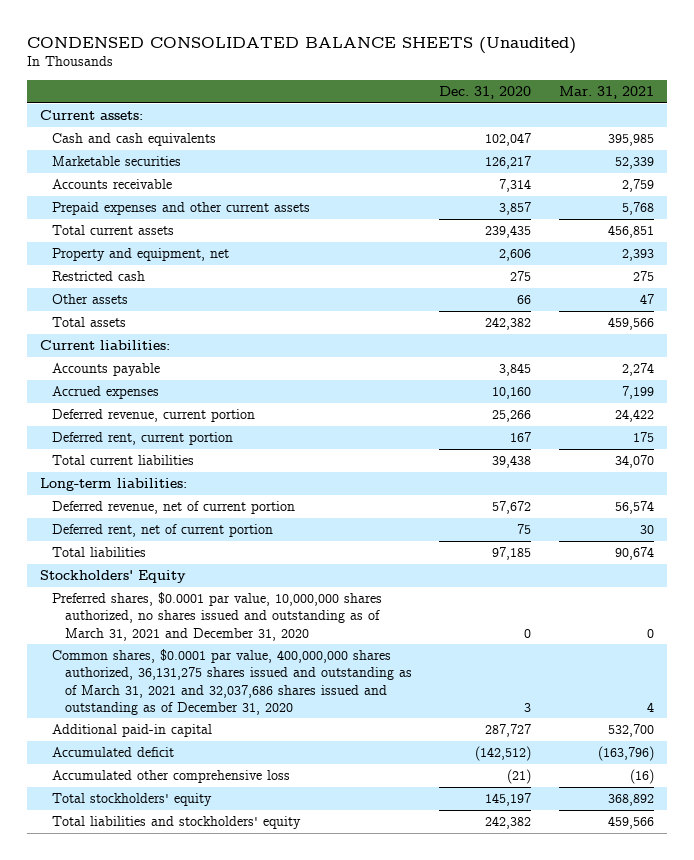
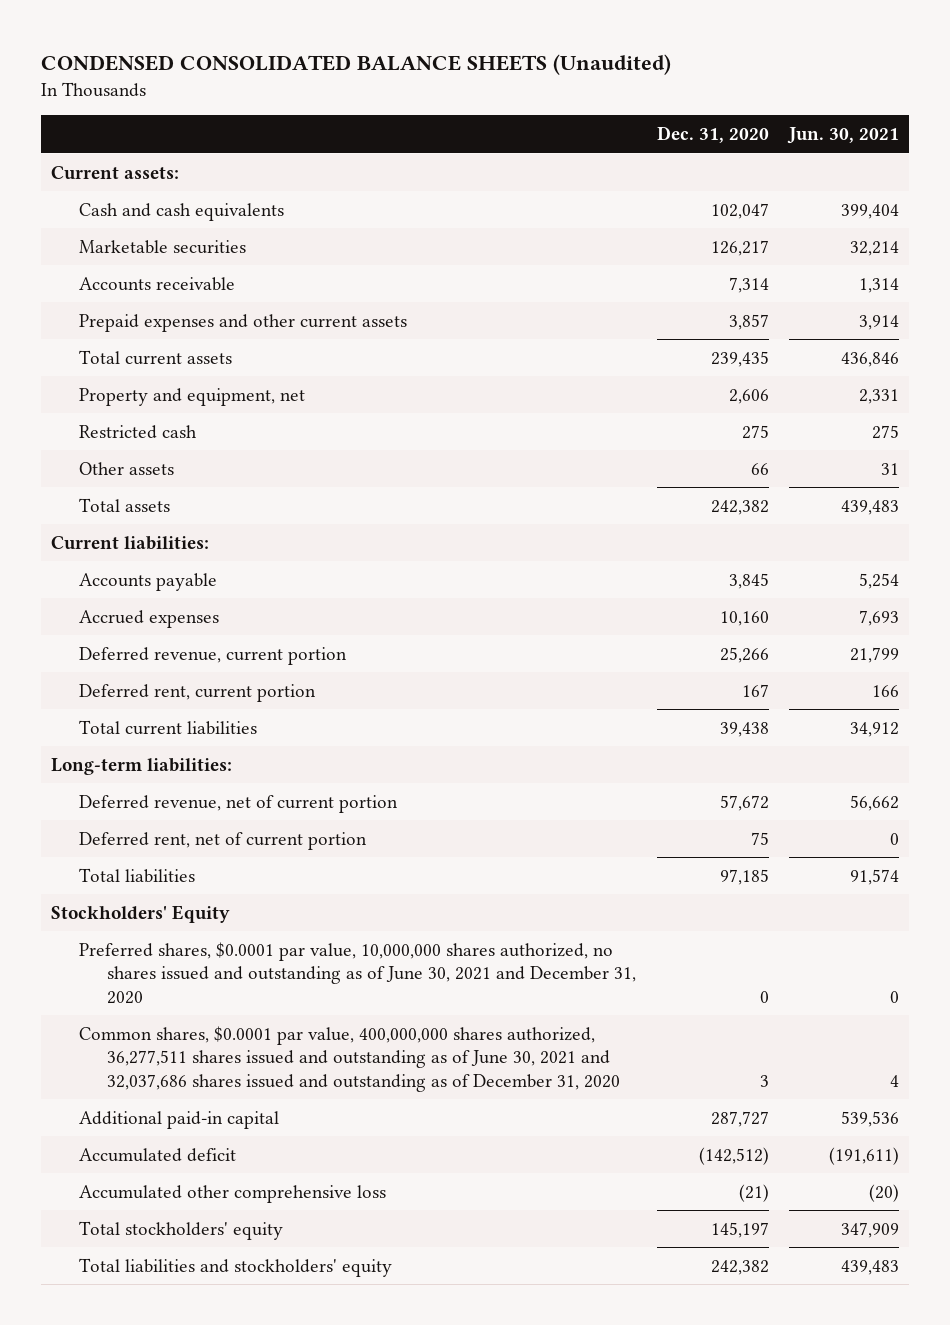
[558,85,654,99] Mar. 31, 2021 -> none
none -> [786,127,899,145] Jun. 30, 2021
[52,592,383,641] Preferred shares, $0.0001 par value, 10,000,000 shares authorized, no shares issued and outstanding as of March 31, 2021 and December 31, 2020 -> [79,941,637,1005] Preferred shares, $0.0001 par value, 10,000,000 shares authorized, no shares issued and outstanding as of June 30, 2021 and December 31, 2020
[52,649,412,715] Common shares, $0.0001 par value, 400,000,000 shares authorized, 36,131,275 shares issued and outstanding as of March 31, 2021 and 32,037,686 shares issued and outstanding as of December 31, 2020 -> [79,1025,621,1093] Common shares, $0.0001 par value, 400,000,000 shares authorized, 36,277,511 shares issued and outstanding as of June 30, 2021 and 32,037,686 shares issued and outstanding as of December 31, 2020

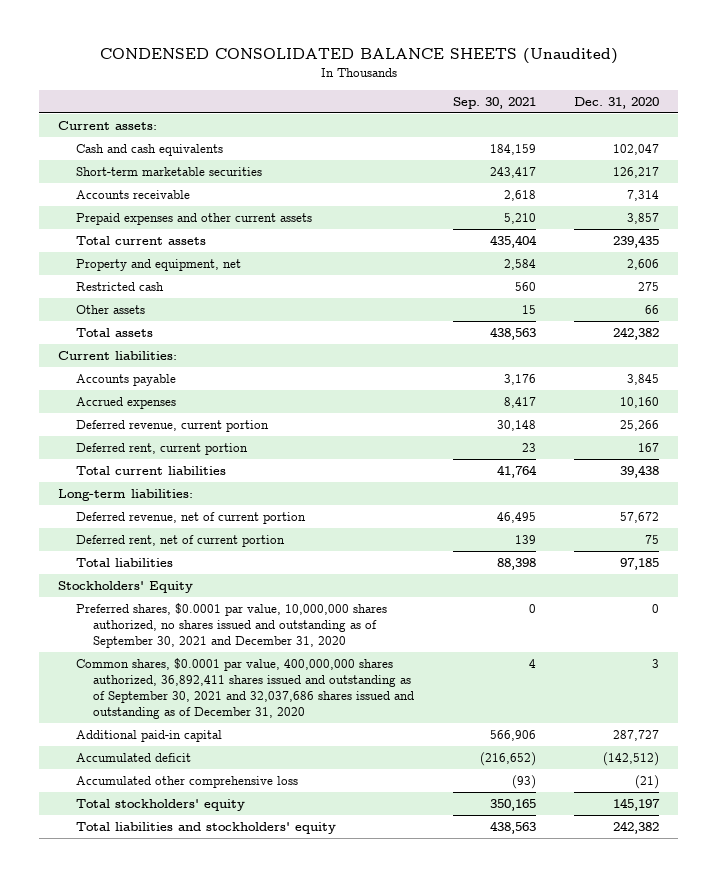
[786,127,899,145] Jun. 30, 2021 -> none
none -> [452,96,536,109] Sep. 30, 2021
[79,239,247,254] Marketable securities -> [75,166,262,176] Short-term marketable securities
[79,941,637,1005] Preferred shares, $0.0001 par value, 10,000,000 shares authorized, no shares issued and outstanding as of June 30, 2021 and December 31, 2020 -> [75,602,387,649] Preferred shares, $0.0001 par value, 10,000,000 shares authorized, no shares issued and outstanding as of September 30, 2021 and December 31, 2020
[79,1025,621,1093] Common shares, $0.0001 par value, 400,000,000 shares authorized, 36,277,511 shares issued and outstanding as of June 30, 2021 and 32,037,686 shares issued and outstanding as of December 31, 2020 -> [75,657,415,720] Common shares, $0.0001 par value, 400,000,000 shares authorized, 36,892,411 shares issued and outstanding as of September 30, 2021 and 32,037,686 shares issued and outstanding as of December 31, 2020

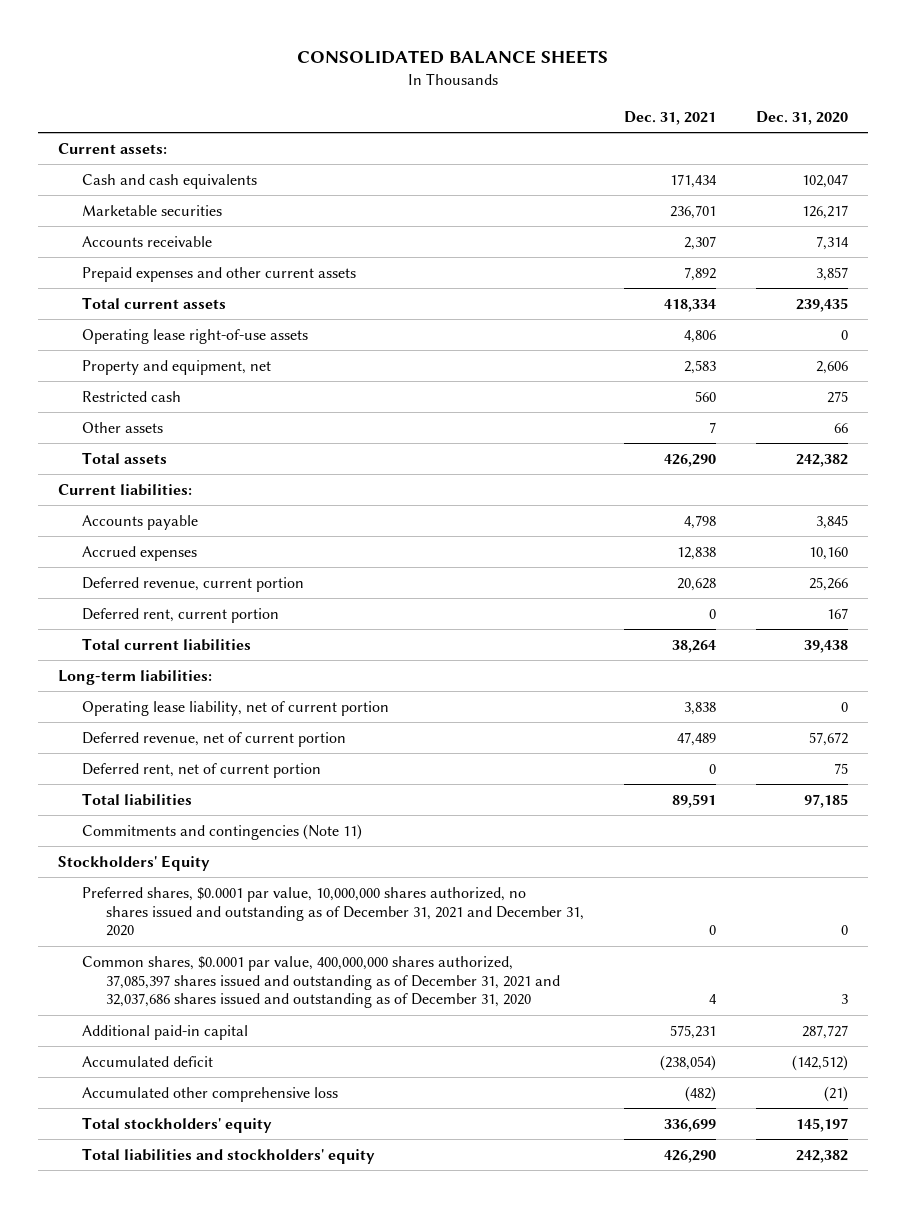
[99,48,618,65] CONDENSED CONSOLIDATED BALANCE SHEETS (Unaudited) -> [297,50,609,65] CONSOLIDATED BALANCE SHEETS
[452,96,536,109] Sep. 30, 2021 -> none
none -> [624,111,717,126] Dec. 31, 2021
[75,166,262,176] Short-term marketable securities -> [82,204,223,216] Marketable securities
none -> [82,328,309,344] Operating lease right-of-use assets
none -> [82,700,390,716] Operating lease liability, net of current portion
none -> [82,823,363,840] Commitments and contingencies (Note 11)
[75,602,387,649] Preferred shares, $0.0001 par value, 10,000,000 shares authorized, no shares issued and outstanding as of September 30, 2021 and December 31, 2020 -> [82,886,585,937] Preferred shares, $0.0001 par value, 10,000,000 shares authorized, no shares issued and outstanding as of December 31, 2021 and December 31, 2020
[75,657,415,720] Common shares, $0.0001 par value, 400,000,000 shares authorized, 36,892,411 shares issued and outstanding as of September 30, 2021 and 32,037,686 shares issued and outstanding as of December 31, 2020 -> [82,955,561,1009] Common shares, $0.0001 par value, 400,000,000 shares authorized, 37,085,397 shares issued and outstanding as of December 31, 2021 and 32,037,686 shares issued and outstanding as of December 31, 2020

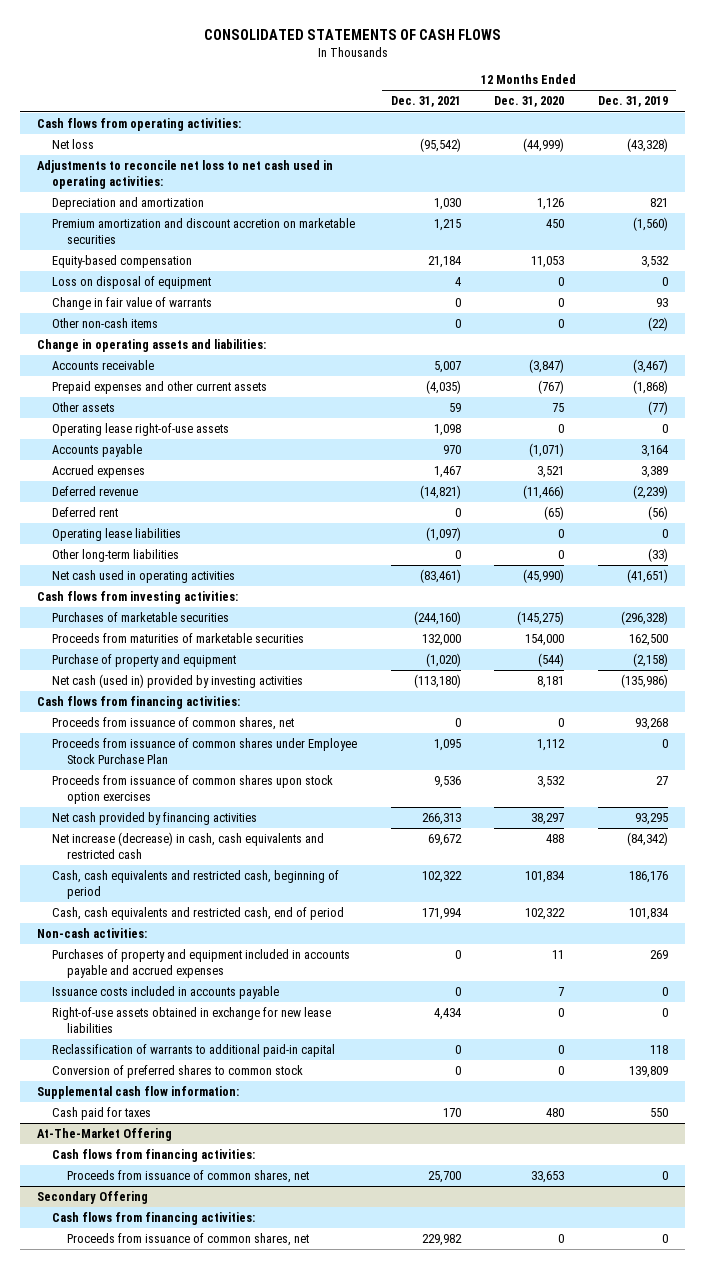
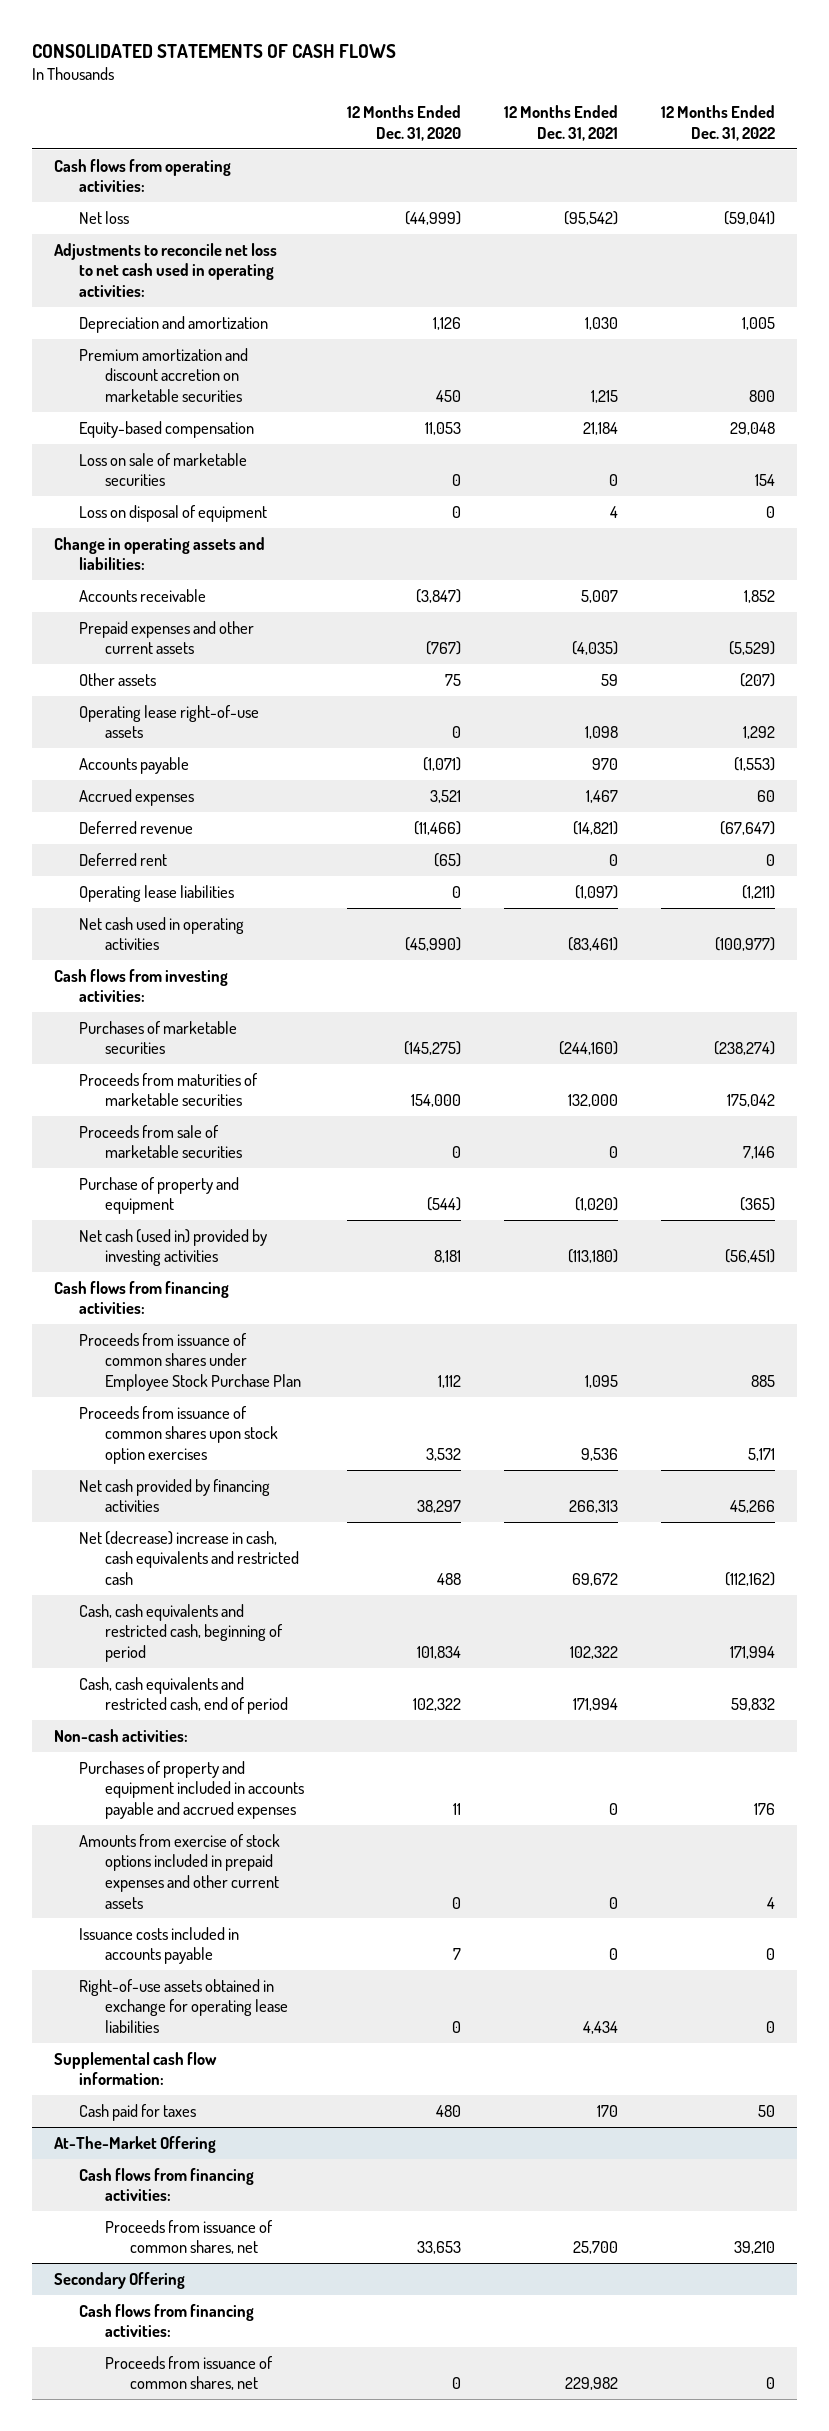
[597,96,668,108] Dec. 31, 2019 -> none
none -> [661,105,776,141] 12 Months Ended Dec. 31, 2022
none -> [79,452,248,487] Loss on sale of marketable securities
[52,297,213,311] Change in fair value of warrants -> none
[52,318,159,329] Other non-cash items -> none
[52,549,180,563] Other long-term liabilities -> none
none -> [79,1124,242,1159] Proceeds from sale of marketable securities
[52,717,295,731] Proceeds from issuance of common shares, net -> none
[52,832,325,859] Net increase (decrease) in cash, cash equivalents and restricted cash -> [79,1530,299,1585] Net (decrease) increase in cash, cash equivalents and restricted cash
none -> [79,1833,281,1909] Amounts from exercise of stock options included in prepaid expenses and other current assets
[52,1044,336,1058] Reclassification of warrants to additional paid-in capital -> none
[52,1065,304,1079] Conversion of preferred shares to common stock -> none
[52,1007,332,1033] Right-of-use assets obtained in exchange for new lease liabilities -> [79,1978,288,2033] Right-of-use assets obtained in exchange for operating lease liabilities

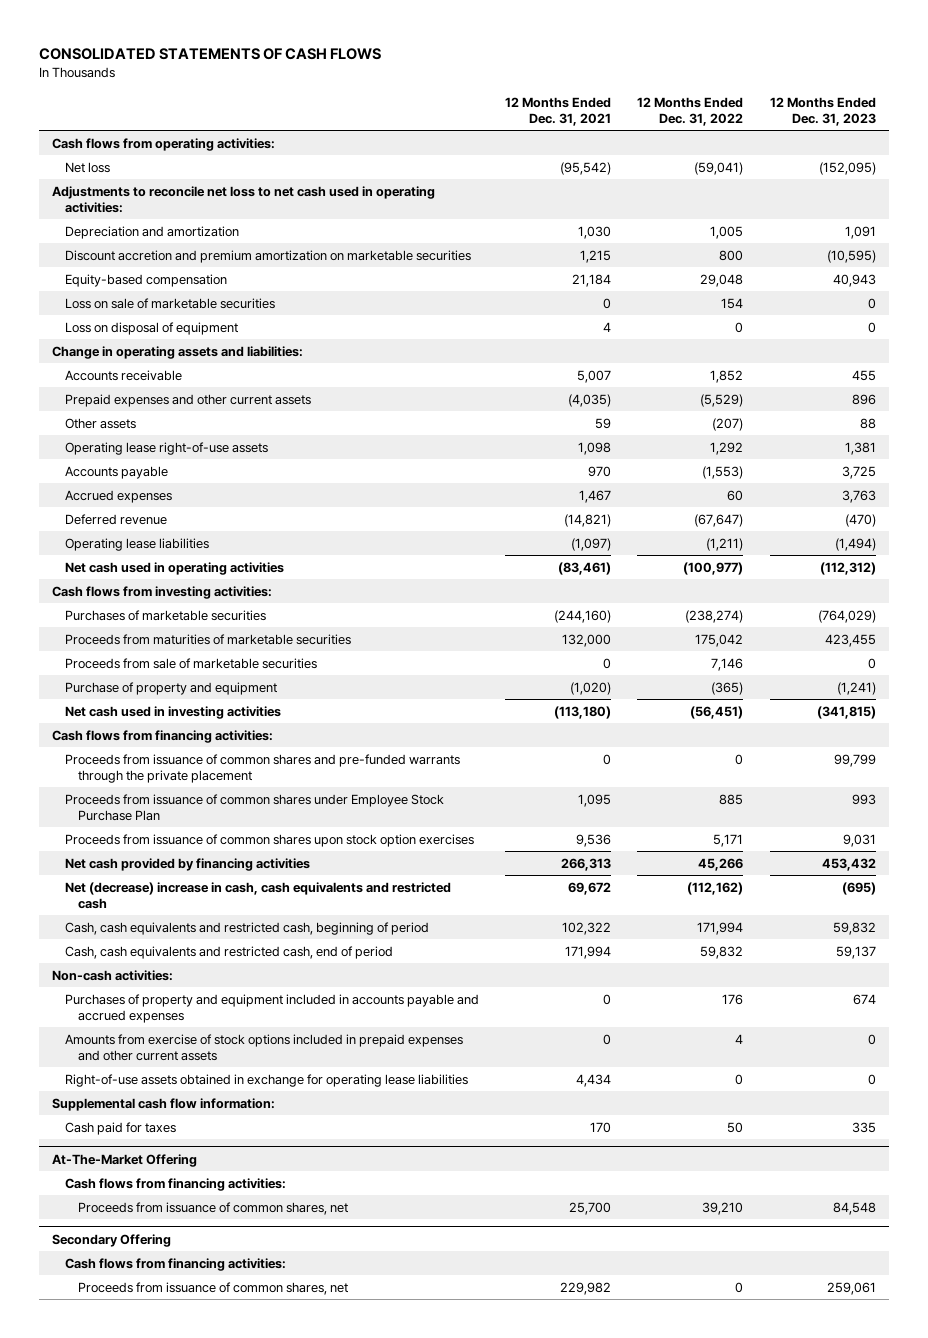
[346,105,461,141] 12 Months Ended Dec. 31, 2020 -> none
none -> [769,96,876,126] 12 Months Ended Dec. 31, 2023
[79,347,249,402] Premium amortization and discount accretion on marketable securities -> [65,249,472,263] Discount accretion and premium amortization on marketable securities
[79,852,168,866] Deferred rent -> none
[79,1228,268,1267] Net cash (used in) provided by investing activities -> [65,705,282,719] Net cash used in investing activities
none -> [65,753,461,783] Proceeds from issuance of common shares and pre-funded warrants through the private placement
[79,1926,240,1965] Issuance costs included in accounts payable -> none

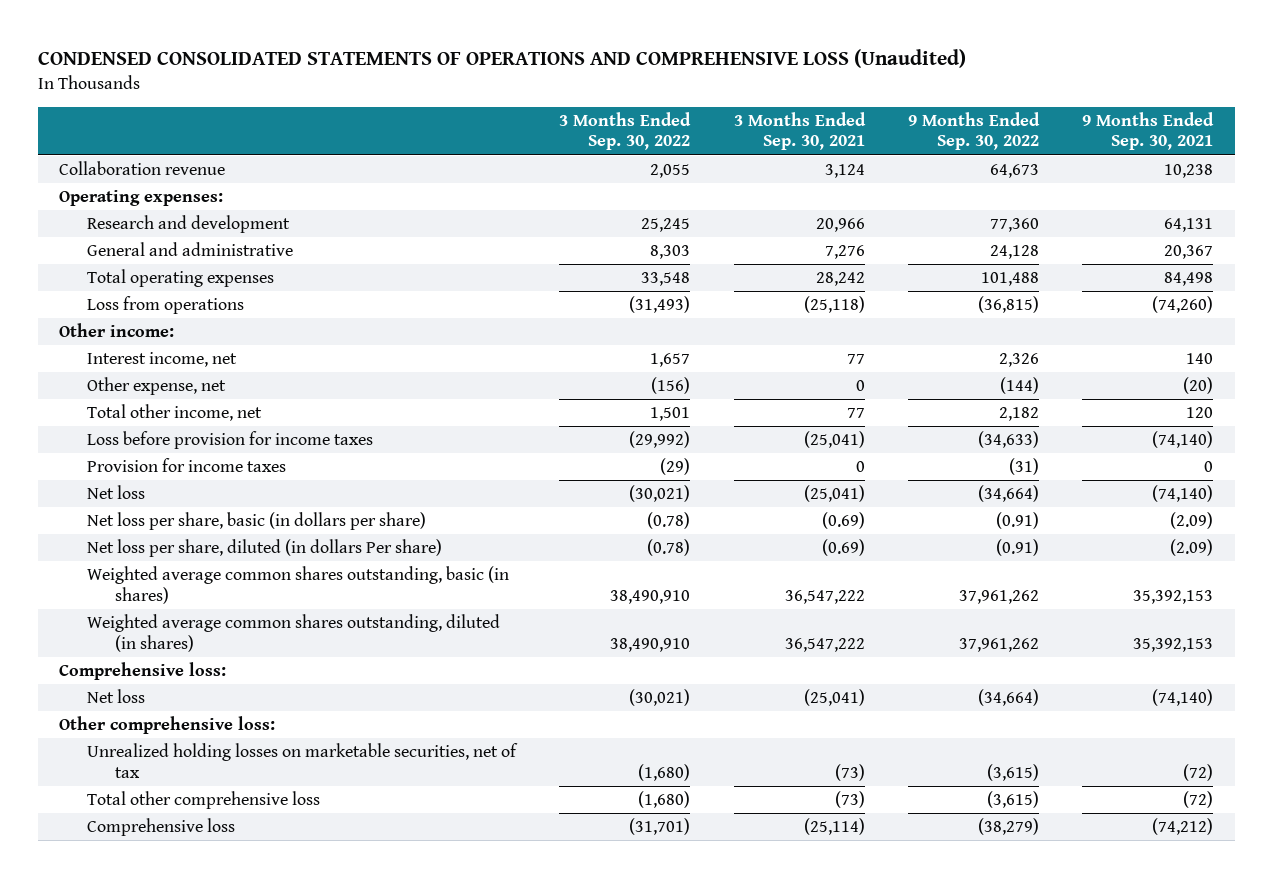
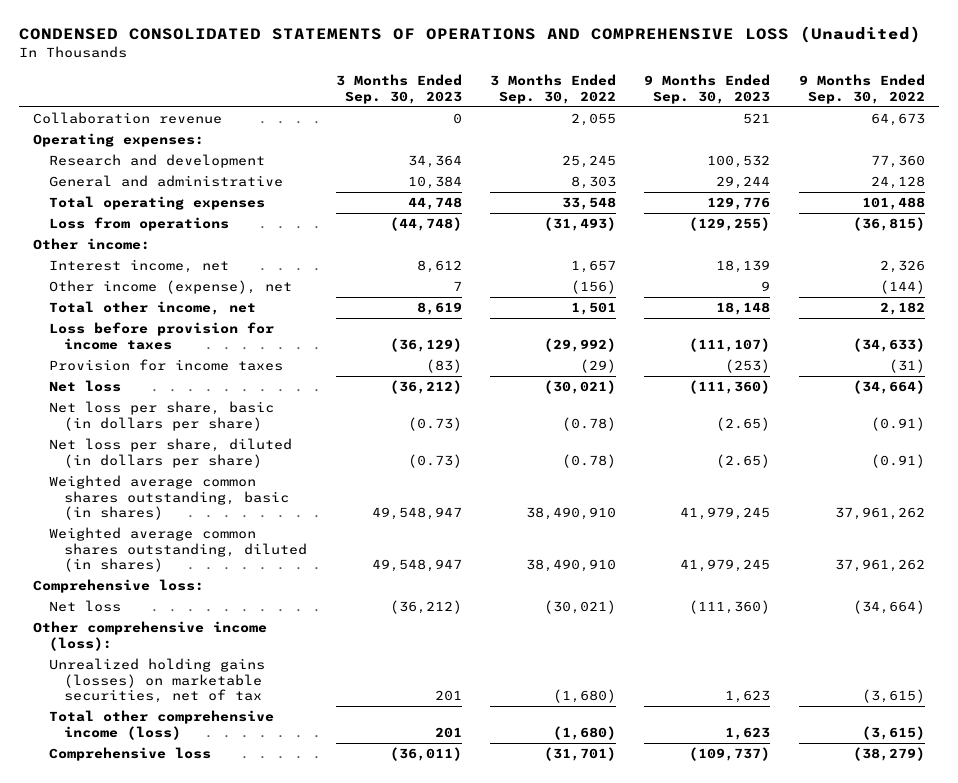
[733,112,866,151] 3 Months Ended Sep. 30, 2021 -> none
[1082,112,1215,151] 9 Months Ended Sep. 30, 2021 -> none
none -> [335,74,462,104] 3 Months Ended Sep. 30, 2023
none -> [644,74,771,104] 9 Months Ended Sep. 30, 2023
[87,377,227,396] Other expense, net -> [48,280,292,295] Other income (expense), net
[87,539,443,558] Net loss per share, diluted (in dollars Per share) -> [48,438,292,468] Net loss per share, diluted (in dollars per share)
[59,716,276,735] Other comprehensive loss: -> [33,621,268,651] Other comprehensive income (loss):
[87,743,519,778] Unrealized holding losses on marketable securities, net of tax -> [48,658,265,704] Unrealized holding gains (losses) on marketable securities, net of tax
[87,791,321,810] Total other comprehensive loss -> [48,710,274,740] Total other comprehensive income (loss)

